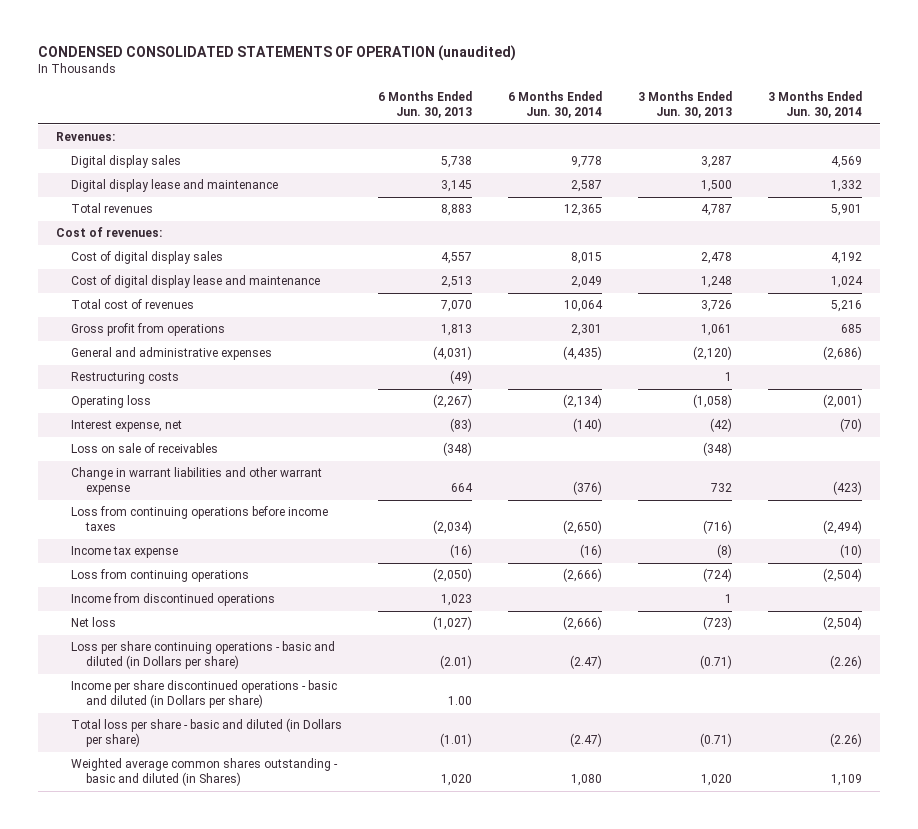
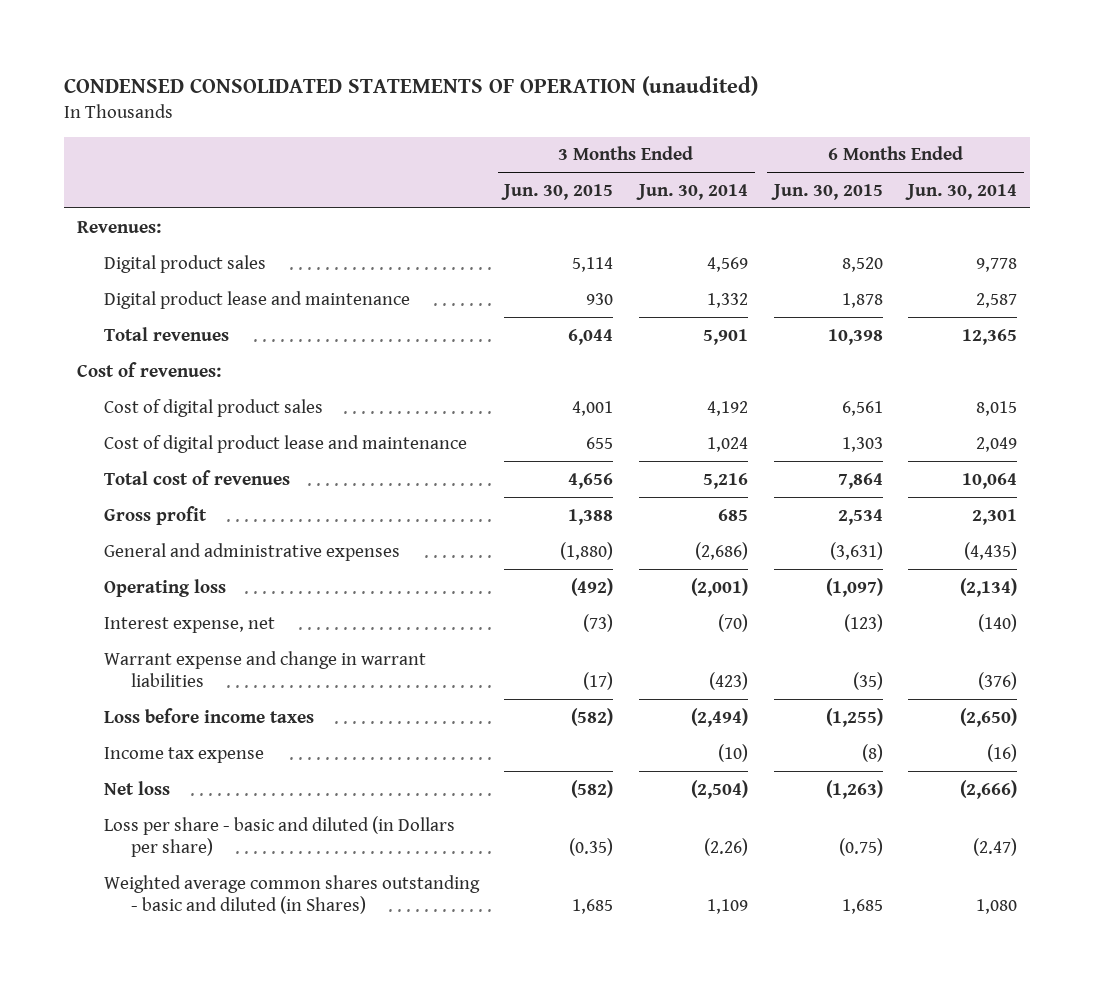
[377,91,472,119] 6 Months Ended Jun. 30, 2013 -> none
[637,91,732,119] 3 Months Ended Jun. 30, 2013 -> none
none -> [501,183,614,200] Jun. 30, 2015
none -> [770,183,883,200] Jun. 30, 2015
[71,155,182,169] Digital display sales -> [103,254,266,273] Digital product sales
[71,179,279,193] Digital display lease and maintenance -> [103,290,410,309] Digital product lease and maintenance
[71,251,224,265] Cost of digital display sales -> [103,398,323,417] Cost of digital product sales
[71,275,321,289] Cost of digital display lease and maintenance -> [103,434,467,453] Cost of digital product lease and maintenance
[71,323,226,337] Gross profit from operations -> [103,505,207,525] Gross profit
[71,372,180,385] Restructuring costs -> none
[71,443,219,454] Loss on sale of receivables -> none
[71,467,323,495] Change in warrant liabilities and other warrant expense -> [103,650,426,688] Warrant expense and change in warrant liabilities
[71,506,329,531] Loss from continuing operations before income taxes -> [103,707,314,723] Loss before income taxes
[71,569,250,583] Loss from continuing operations -> none
[71,593,276,607] Income from discontinued operations -> none
[71,641,336,669] Loss per share continuing operations - basic and diluted (in Dollars per share) -> none
[71,680,338,708] Income per share discontinued operations - basic and diluted (in Dollars per share) -> none
[71,718,343,747] Total loss per share - basic and diluted (in Dollars per share) -> [103,815,455,858] Loss per share - basic and diluted (in Dollars per share)

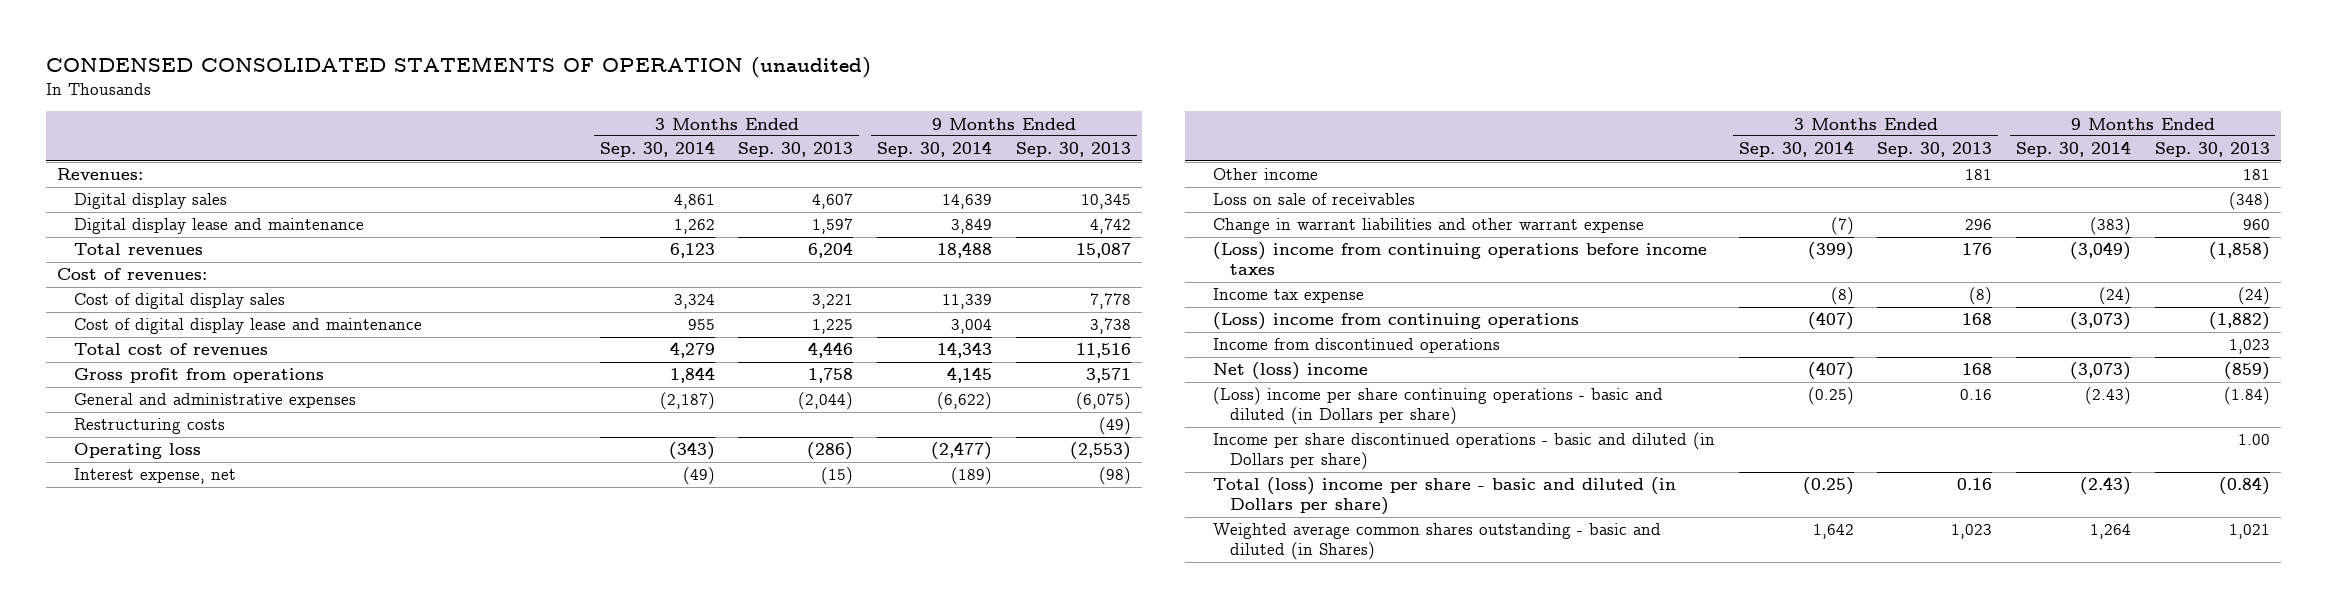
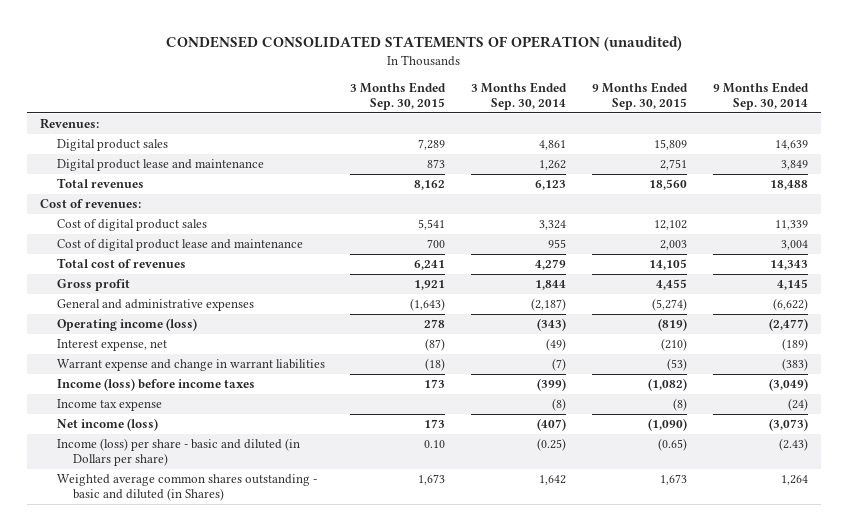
[738,142,854,158] Sep. 30, 2013 -> none
[1015,142,1131,158] Sep. 30, 2013 -> none
none -> [350,82,447,111] 3 Months Ended Sep. 30, 2015
none -> [591,82,688,111] 9 Months Ended Sep. 30, 2015
[74,193,228,210] Digital display sales -> [56,139,168,152] Digital product sales
[74,218,365,235] Digital display lease and maintenance -> [56,159,264,172] Digital product lease and maintenance
[74,293,286,310] Cost of digital display sales -> [56,219,207,232] Cost of digital product sales
[74,318,423,335] Cost of digital display lease and maintenance -> [56,239,303,252] Cost of digital product lease and maintenance
[74,368,325,384] Gross profit from operations -> [56,279,130,292] Gross profit
[74,418,226,435] Restructuring costs -> none
[74,443,202,460] Operating loss -> [56,318,197,332] Operating income (loss)
[1213,168,1319,181] Other income -> none
[1213,193,1416,206] Loss on sale of receivables -> none
[1213,218,1645,235] Change in warrant liabilities and other warrant expense -> [56,359,325,372] Warrant expense and change in warrant liabilities
[1213,242,1708,276] (Loss) income from continuing operations before income taxes -> [56,378,255,392] Income (loss) before income taxes
[1213,312,1580,331] (Loss) income from continuing operations -> none
[1213,338,1501,354] Income from discontinued operations -> none
[1213,387,1664,426] (Loss) income per share continuing operations - basic and diluted (in Dollars per share) -> none
[1213,432,1716,471] Income per share discontinued operations - basic and diluted (in Dollars per share) -> none
[1213,362,1369,381] Net (loss) income -> [56,418,158,432] Net income (loss)
[1213,477,1677,516] Total (loss) income per share - basic and diluted (in Dollars per share) -> [56,438,300,467] Income (loss) per share - basic and diluted (in Dollars per share)

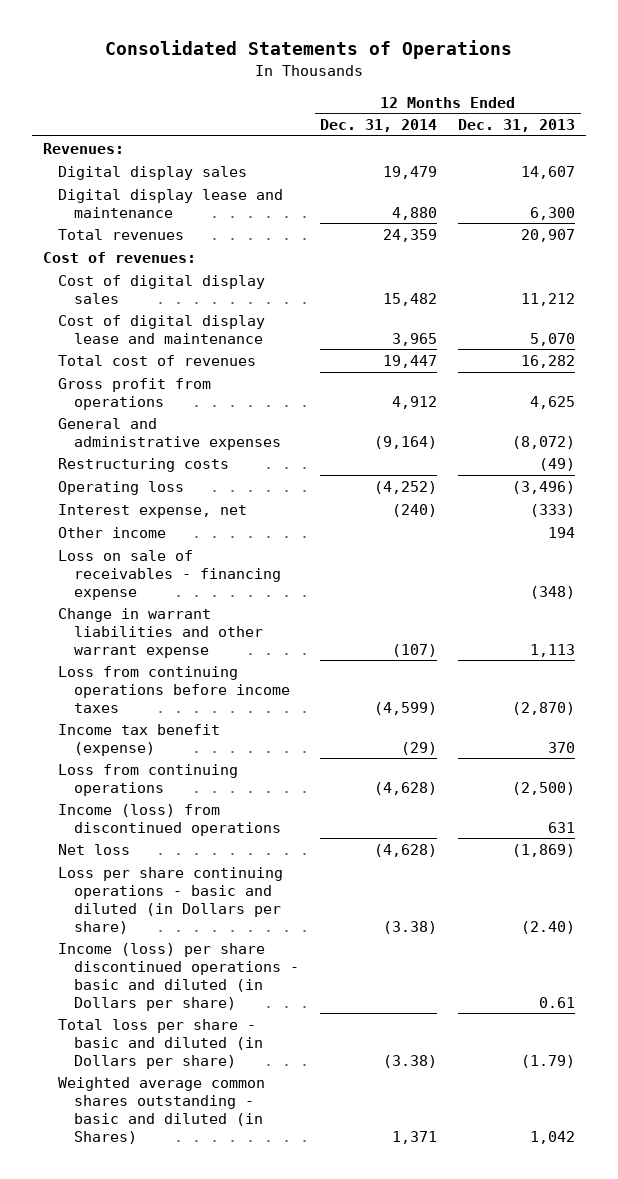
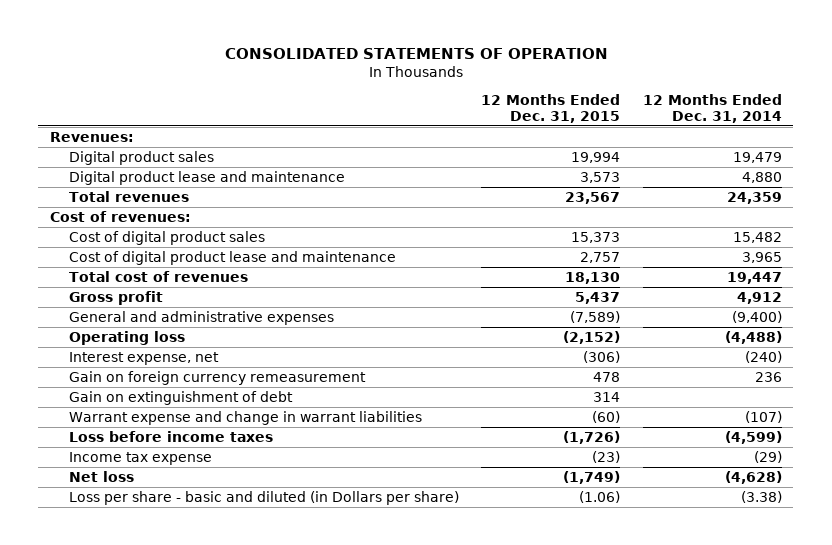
[105,40,513,60] Consolidated Statements of Operations -> [224,47,608,59] CONSOLIDATED STATEMENTS OF OPERATION
[458,119,576,133] Dec. 31, 2013 -> none
none -> [481,94,621,123] 12 Months Ended Dec. 31, 2015
[58,165,248,180] Digital display sales -> [68,150,214,165] Digital product sales
[58,188,284,218] Digital display lease and maintenance -> [68,170,345,185] Digital product lease and maintenance
[58,274,266,304] Cost of digital display sales -> [68,230,265,245] Cost of digital product sales
[58,314,266,344] Cost of digital display lease and maintenance -> [68,250,396,265] Cost of digital product lease and maintenance
[58,457,230,472] Restructuring costs -> none
[58,377,212,410] Gross profit from operations -> [68,290,163,305] Gross profit
[374,435,438,449] (9,164) -> [732,310,783,323] (9,400)
[374,480,438,494] (4,252) -> [725,330,783,344] (4,488)
[58,526,167,538] Other income -> none
[58,549,281,600] Loss on sale of receivables - financing expense -> none
[58,763,239,796] Loss from continuing operations -> none
[58,803,281,836] Income (loss) from discontinued operations -> none
none -> [68,370,366,385] Gain on foreign currency remeasurement
none -> [68,390,293,405] Gain on extinguishment of debt
[58,607,263,658] Change in warrant liabilities and other warrant expense -> [68,410,422,425] Warrant expense and change in warrant liabilities
[58,665,290,713] Loss from continuing operations before income taxes -> [68,430,273,442] Loss before income taxes
[58,723,221,756] Income tax benefit (expense) -> [68,451,212,465] Income tax expense
[58,866,284,934] Loss per share continuing operations - basic and diluted (in Dollars per share) -> none
[58,942,299,1011] Income (loss) per share discontinued operations - basic and diluted (in Dollars per share) -> none
[58,1076,266,1144] Weighted average common shares outstanding - basic and diluted (in Shares) -> none
[58,1018,263,1069] Total loss per share - basic and diluted (in Dollars per share) -> [68,490,459,505] Loss per share - basic and diluted (in Dollars per share)

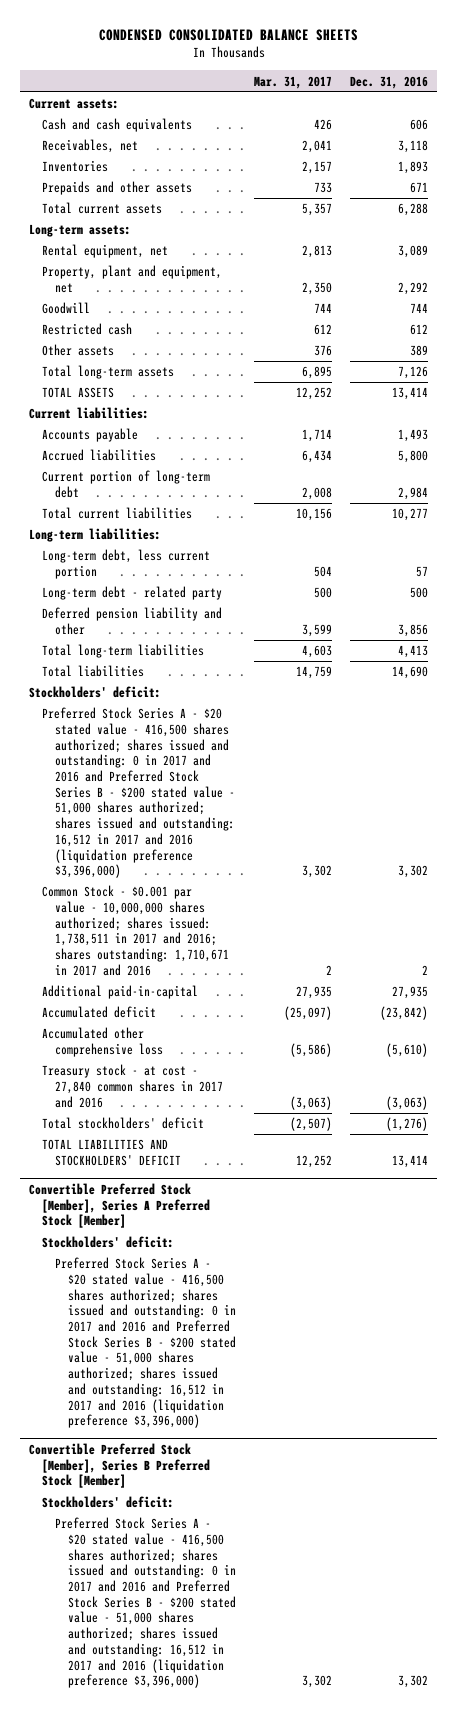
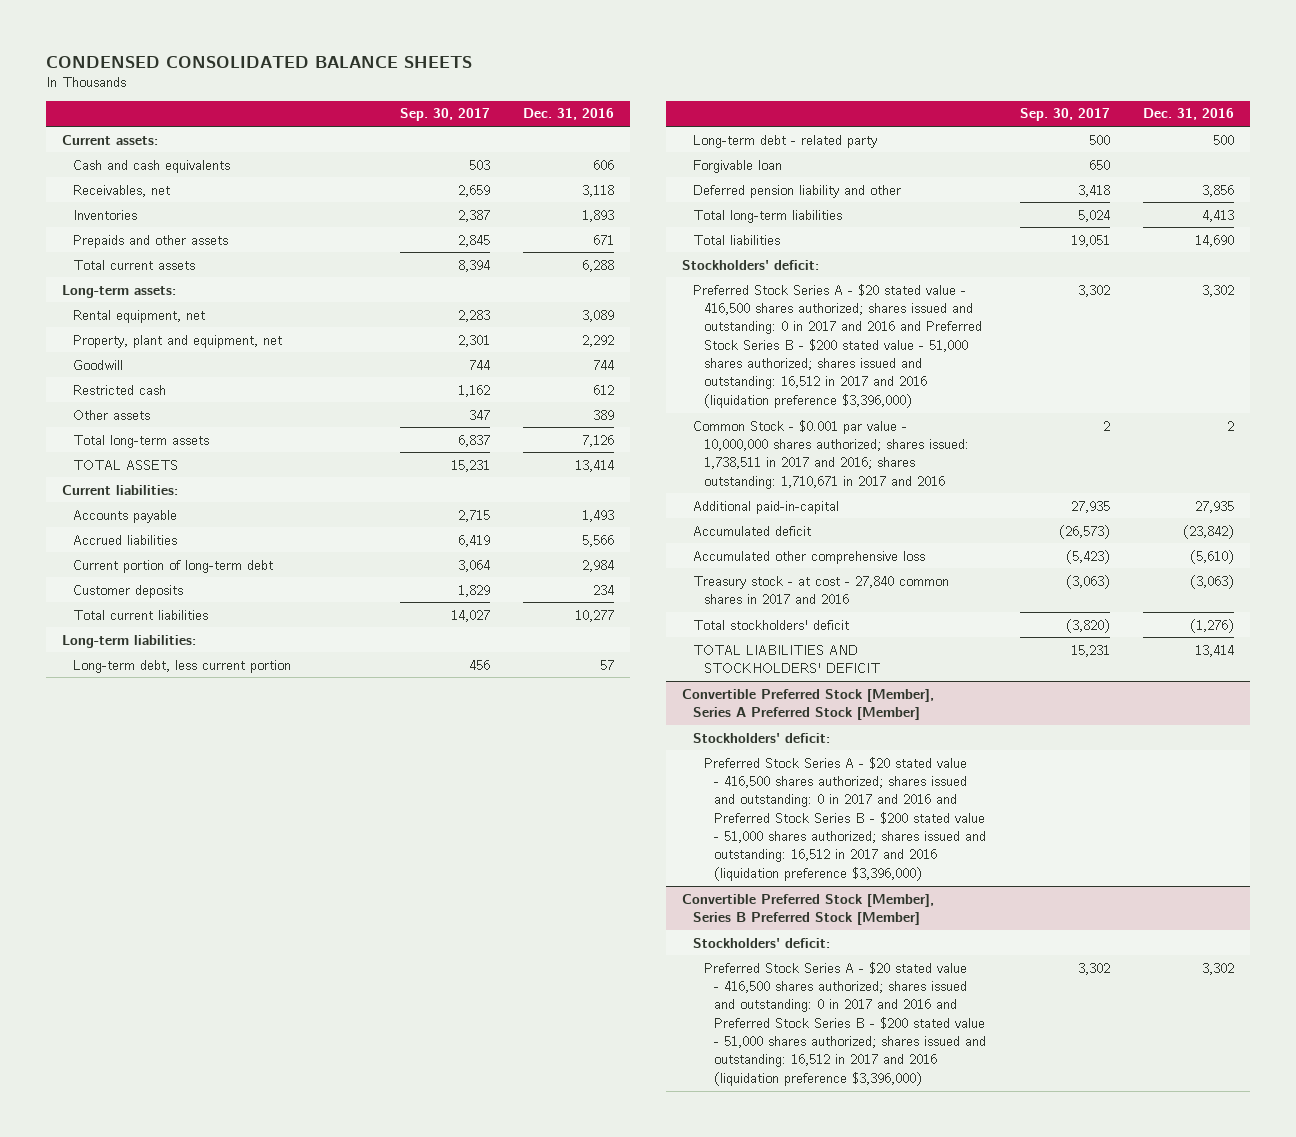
[254,75,333,89] Mar. 31, 2017 -> none
none -> [399,108,490,122] Sep. 30, 2017
[398,450,429,464] 5,800 -> [581,534,614,547] 5,566
none -> [73,584,184,598] Customer deposits
none -> [693,159,783,173] Forgivable loan

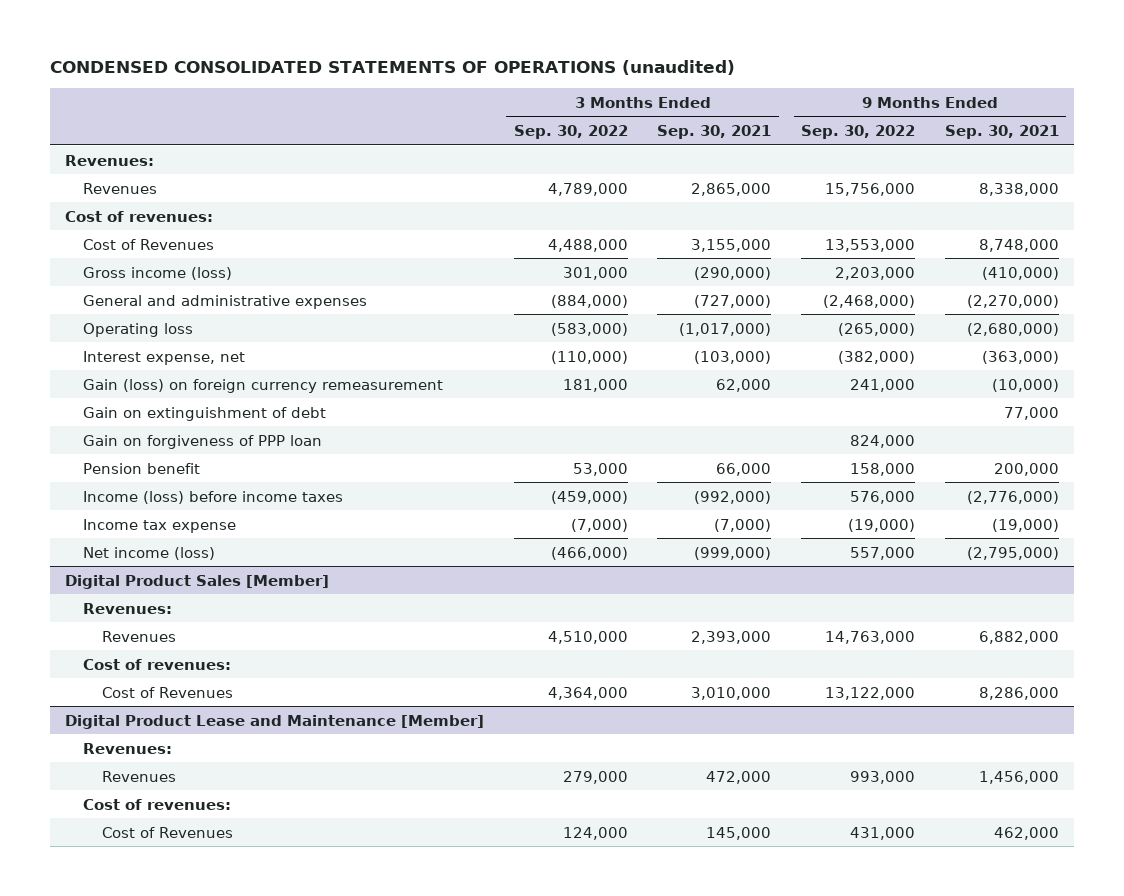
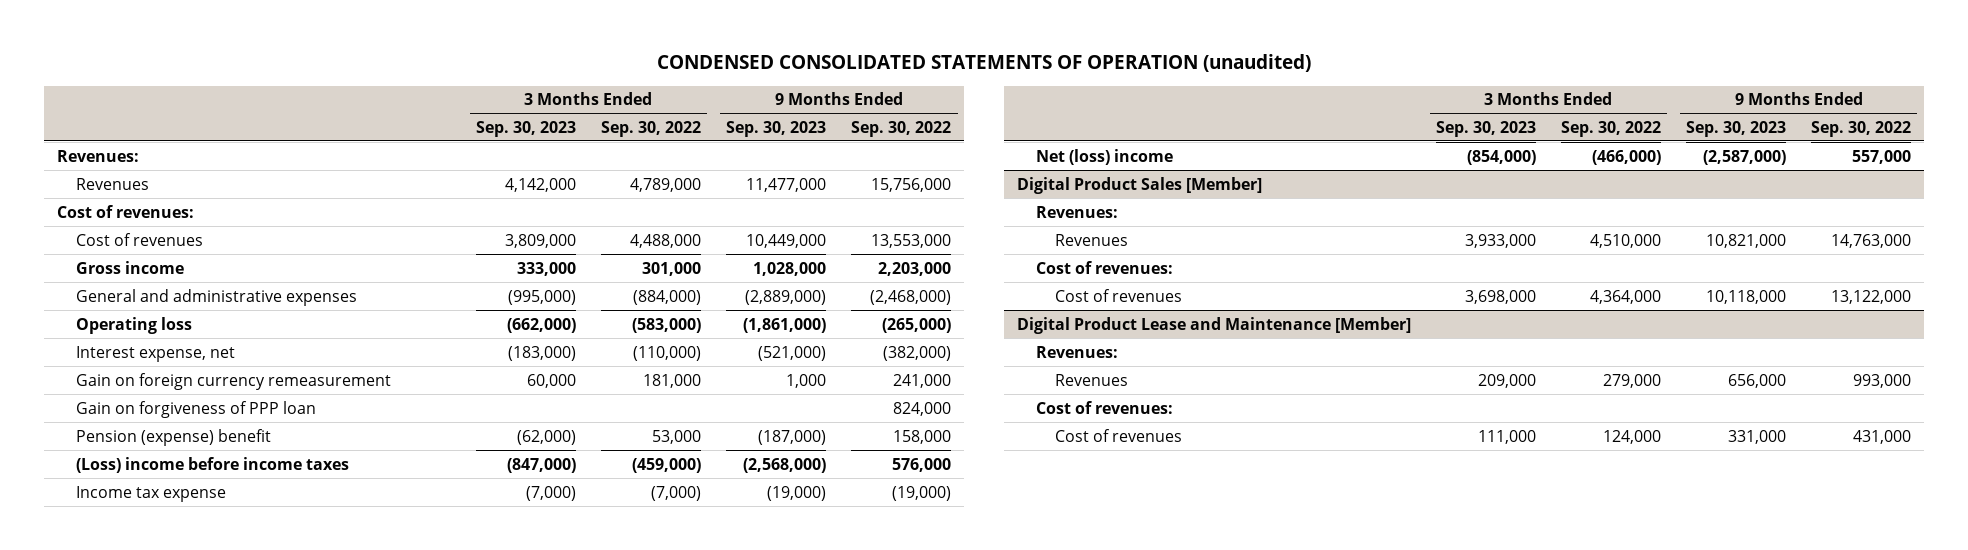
[50,60,736,76] CONDENSED CONSOLIDATED STATEMENTS OF OPERATIONS (unaudited) -> [657,54,1312,73] CONDENSED CONSOLIDATED STATEMENTS OF OPERATION (unaudited)
[657,125,772,140] Sep. 30, 2021 -> none
[944,125,1059,140] Sep. 30, 2021 -> none
none -> [475,120,576,137] Sep. 30, 2023
none -> [726,120,827,137] Sep. 30, 2023
[83,238,215,250] Cost of Revenues -> [76,232,204,246] Cost of revenues
[83,266,233,280] Gross income (loss) -> [76,260,185,274] Gross income
[83,406,327,421] Gain on extinguishment of debt -> none
[83,378,444,393] Gain (loss) on foreign currency remeasurement -> [76,372,392,390] Gain on foreign currency remeasurement
[83,462,201,474] Pension benefit -> [76,428,272,446] Pension (expense) benefit
[83,490,344,504] Income (loss) before income taxes -> [76,456,350,473] (Loss) income before income taxes
[83,546,216,560] Net income (loss) -> [1036,148,1174,165] Net (loss) income
[101,686,233,698] Cost of Revenues -> [1055,288,1183,302] Cost of revenues
[101,826,233,838] Cost of Revenues -> [1055,428,1183,442] Cost of revenues

